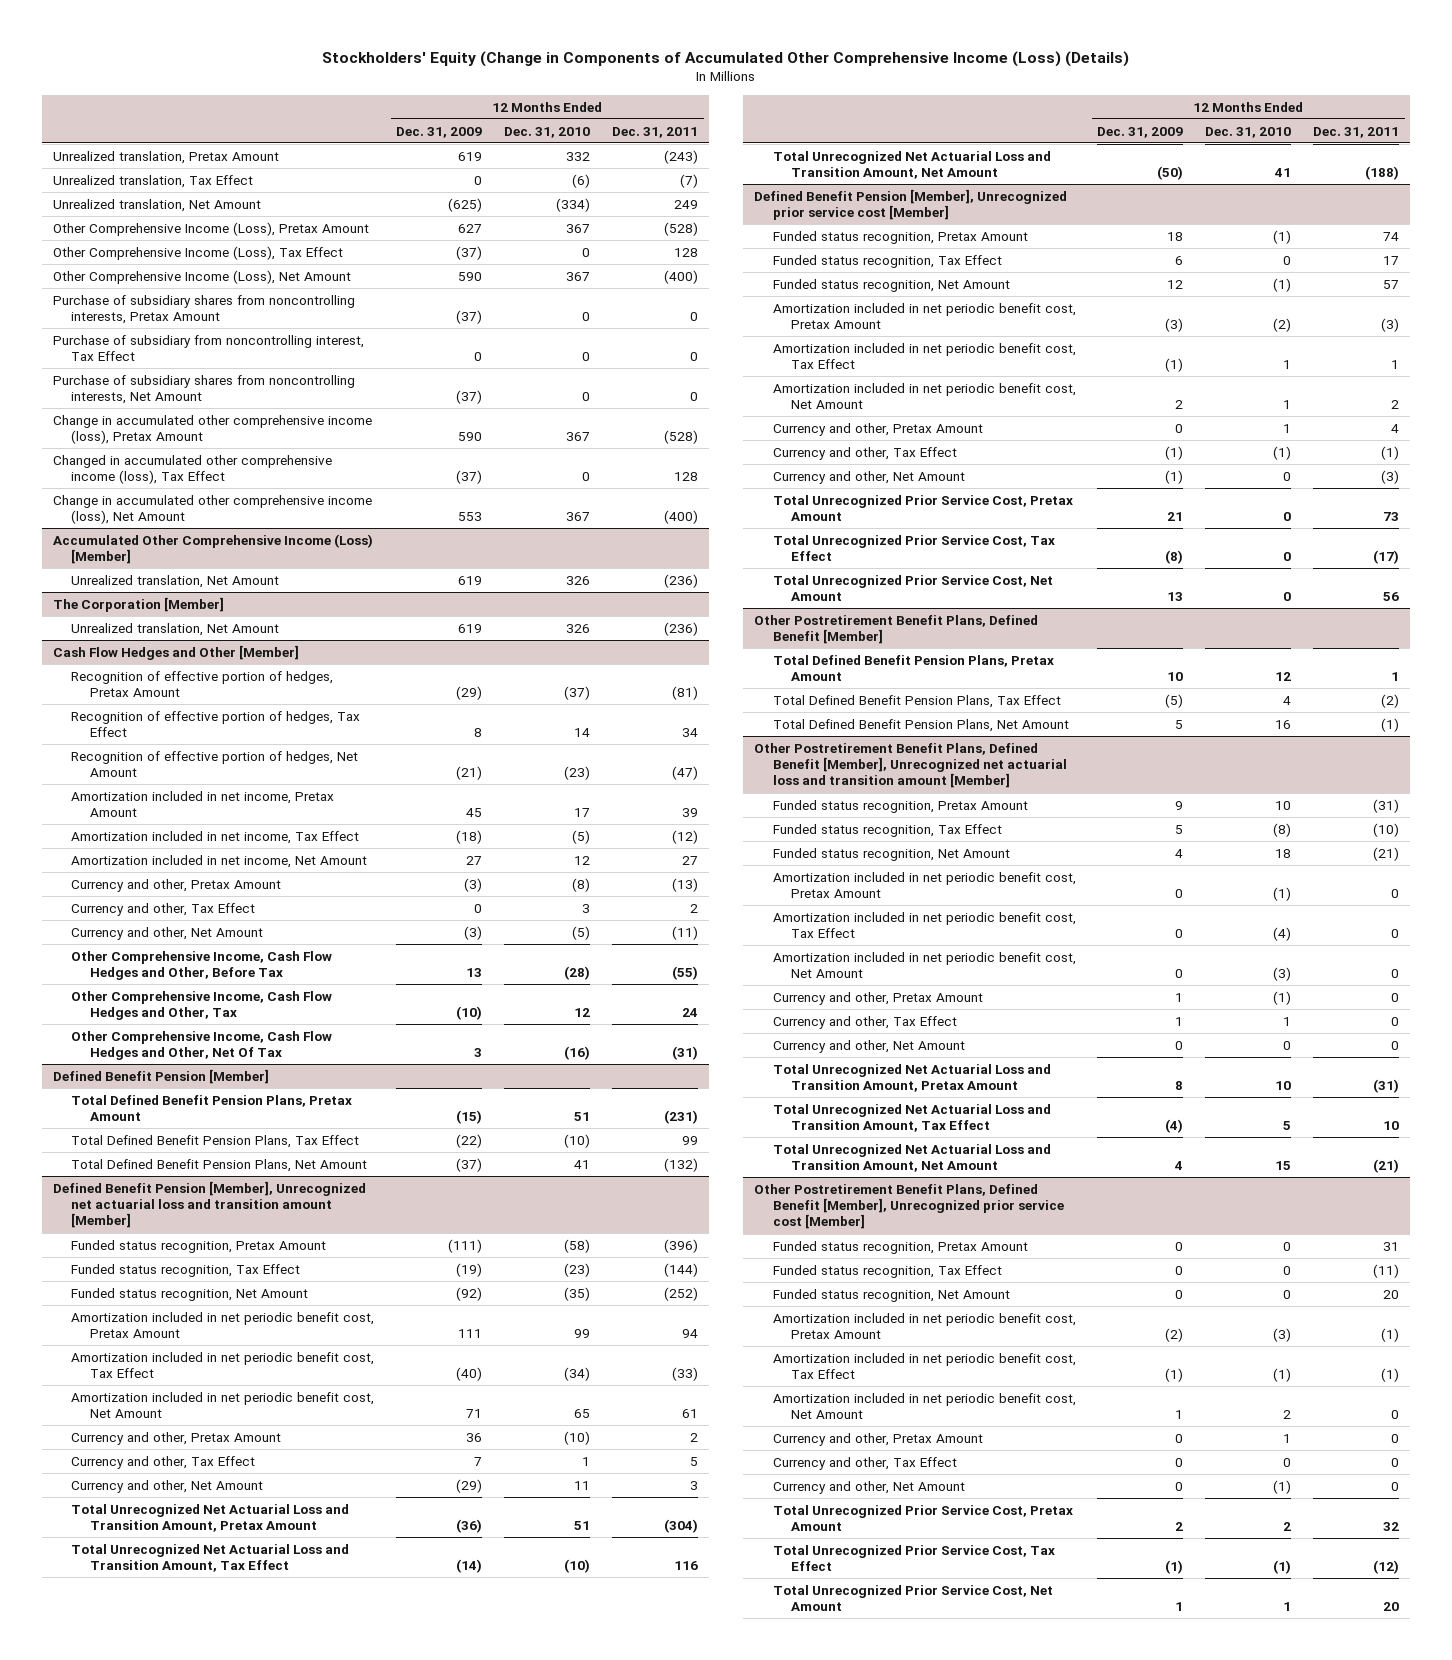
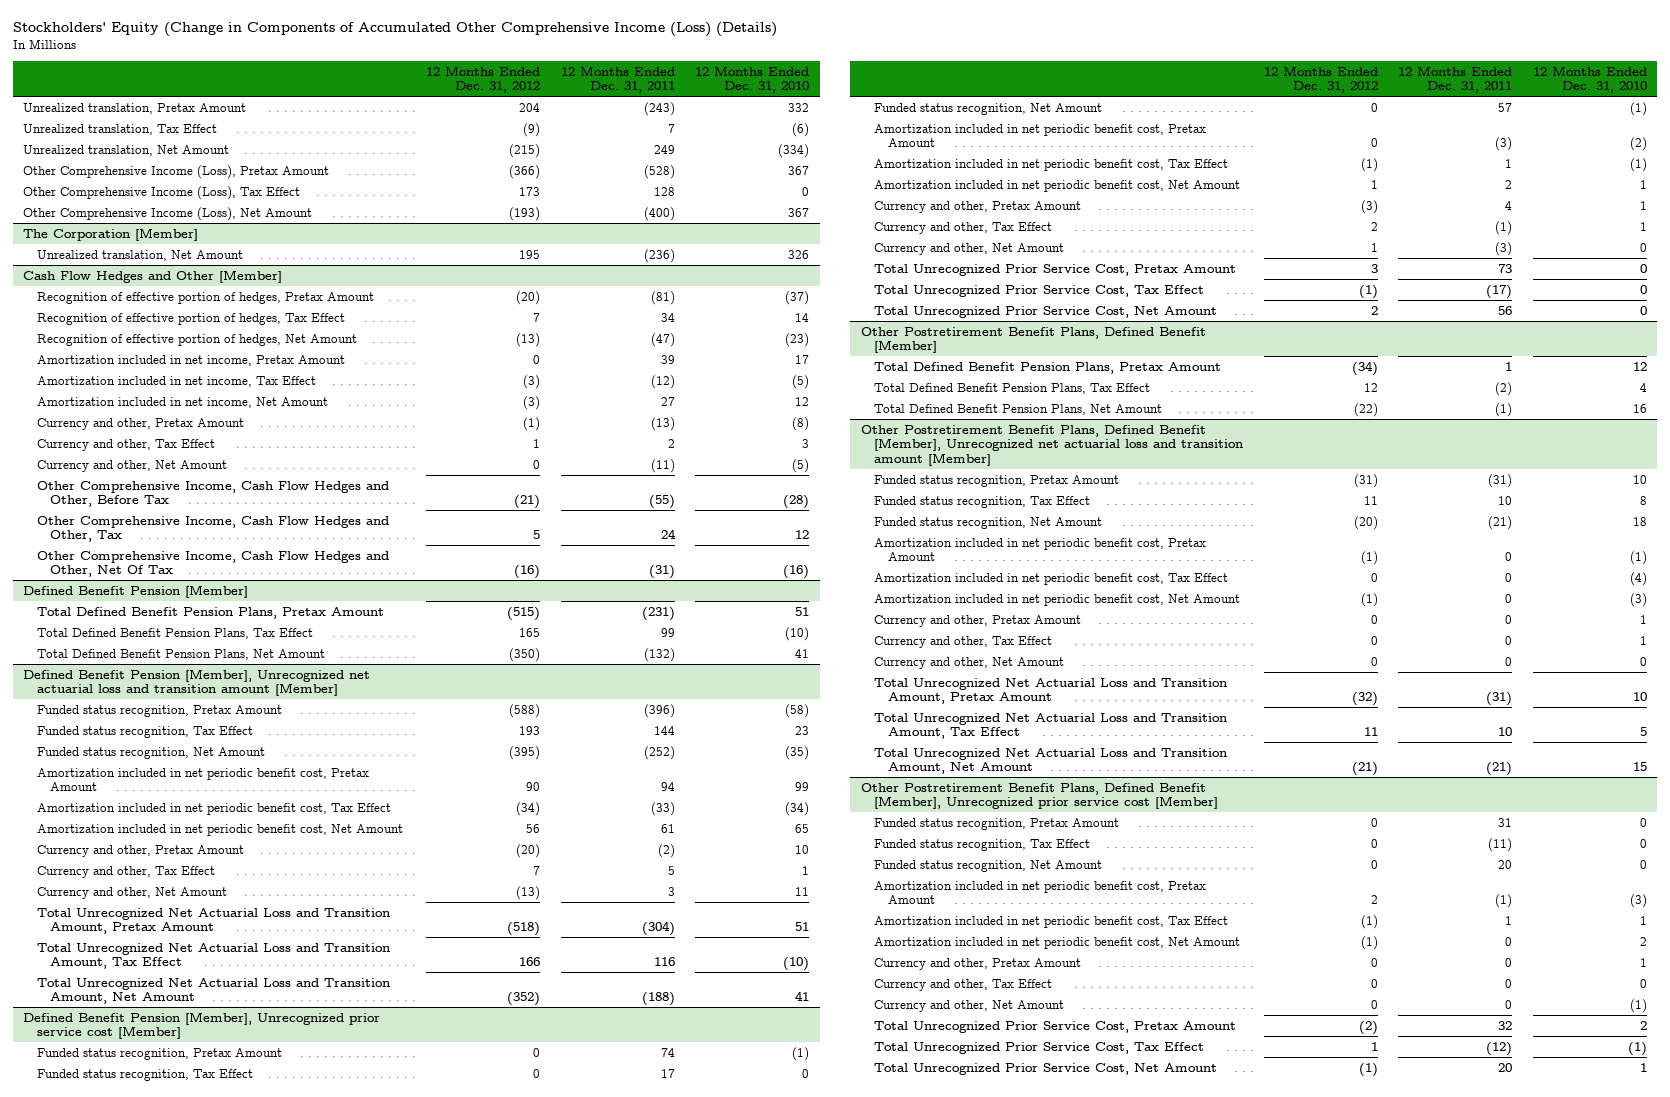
[396,126,483,138] Dec. 31, 2009 -> none
none -> [426,65,541,94] 12 Months Ended Dec. 31, 2012
[680,173,699,188] (7) -> [667,123,675,133] 7
[52,294,355,325] Purchase of subsidiary shares from noncontrolling interests, Pretax Amount -> none
[52,334,364,362] Purchase of subsidiary from noncontrolling interest, Tax Effect -> none
[52,374,355,405] Purchase of subsidiary shares from noncontrolling interests, Net Amount -> none
[52,414,372,445] Change in accumulated other comprehensive income (loss), Pretax Amount -> none
[52,454,332,485] Changed in accumulated other comprehensive income (loss), Tax Effect -> none
[52,494,372,525] Change in accumulated other comprehensive income (loss), Net Amount -> none
[52,533,373,565] Accumulated Other Comprehensive Income (Loss) [Member] -> none
[71,574,280,588] Unrealized translation, Net Amount -> none
[564,1262,591,1277] (23) -> [795,725,810,735] 23
[664,1262,699,1277] (144) -> [653,725,675,735] 144
[564,1430,591,1445] (10) -> [795,844,810,854] 10
[690,1432,699,1442] 2 -> [657,843,675,858] (2)
[1283,360,1292,370] 1 -> [1629,157,1647,172] (1)
[1273,445,1292,460] (1) -> [1639,221,1647,231] 1
[1273,822,1292,837] (8) -> [1639,495,1647,505] 8
[1373,822,1400,837] (10) -> [1498,495,1513,505] 10
[1273,990,1292,1005] (1) -> [1639,614,1647,624] 1
[1273,1368,1292,1383] (1) -> [1639,915,1647,925] 1
[1381,1368,1400,1383] (1) -> [1505,915,1513,925] 1

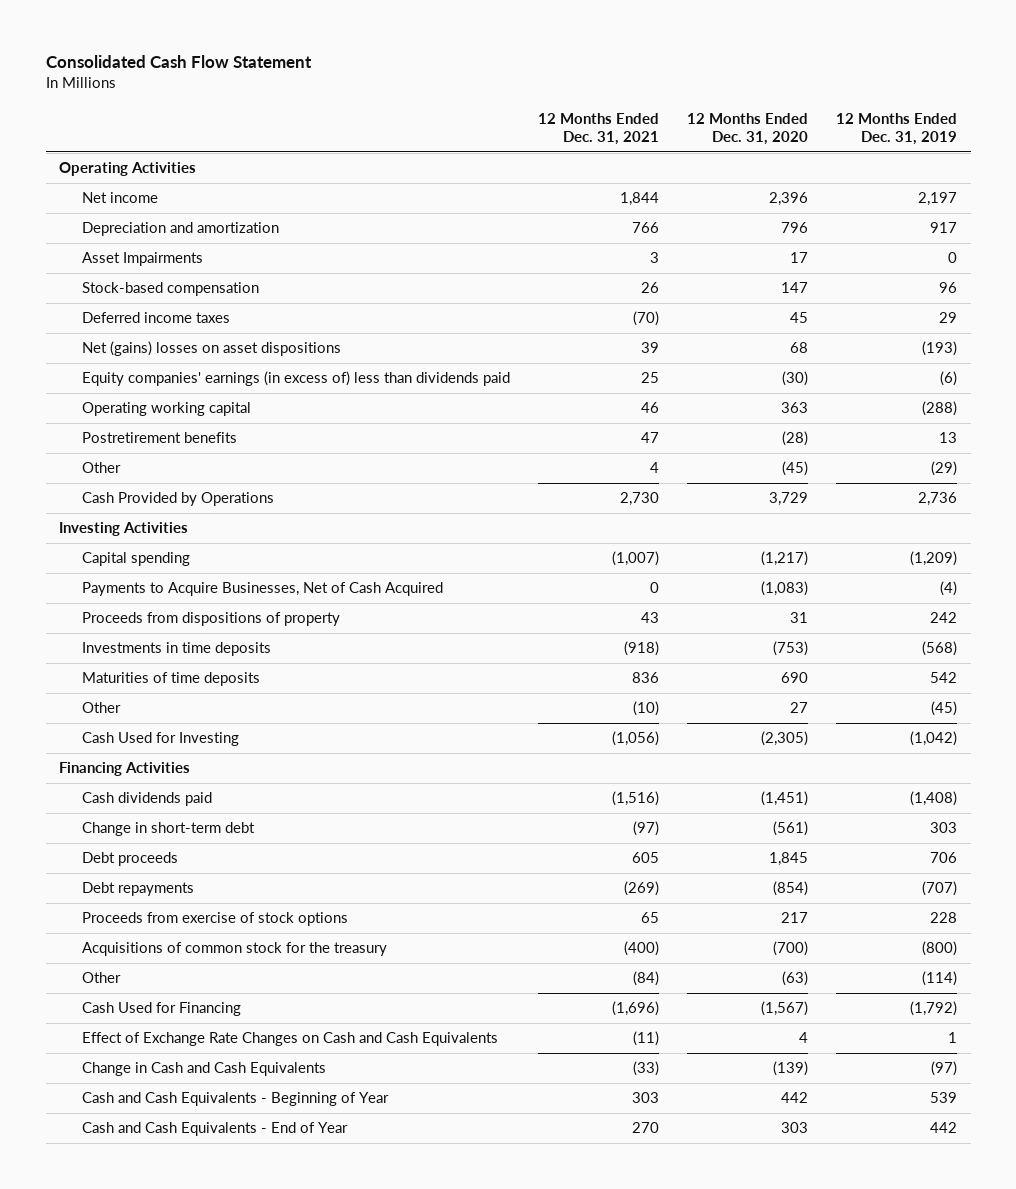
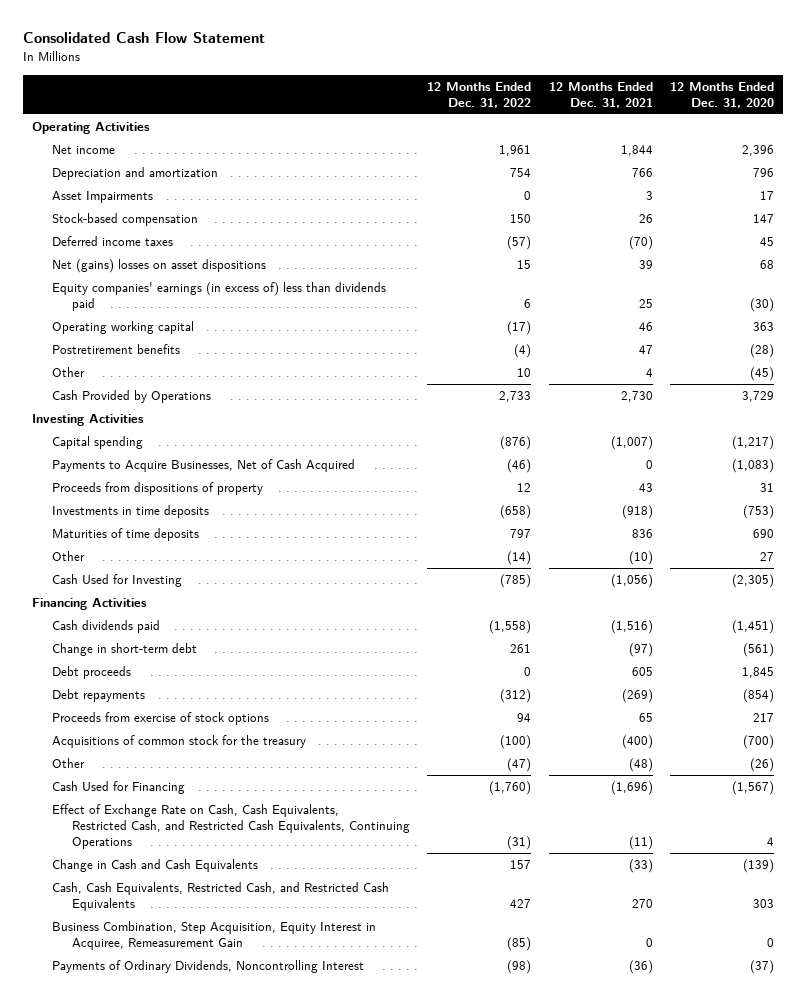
[835,112,957,146] 12 Months Ended Dec. 31, 2019 -> none
none -> [427,81,532,108] 12 Months Ended Dec. 31, 2022
[632,971,659,987] (84) -> [628,758,653,773] (48)
[781,971,808,987] (63) -> [750,758,775,773] (26)
[82,1032,499,1047] Effect of Exchange Rate Changes on Cash and Cash Equivalents -> [51,804,410,849] Effect of Exchange Rate on Cash, Cash Equivalents, Restricted Cash, and Restricted Cash Equivalents, Continuing Operations
[82,1092,390,1107] Cash and Cash Equivalents - Beginning of Year -> none
[82,1122,349,1137] Cash and Cash Equivalents - End of Year -> [51,882,389,912] Cash, Cash Equivalents, Restricted Cash, and Restricted Cash Equivalents
none -> [51,921,376,951] Business Combination, Step Acquisition, Equity Interest in Acquiree, Remeasurement Gain
none -> [51,960,364,974] Payments of Ordinary Dividends, Noncontrolling Interest

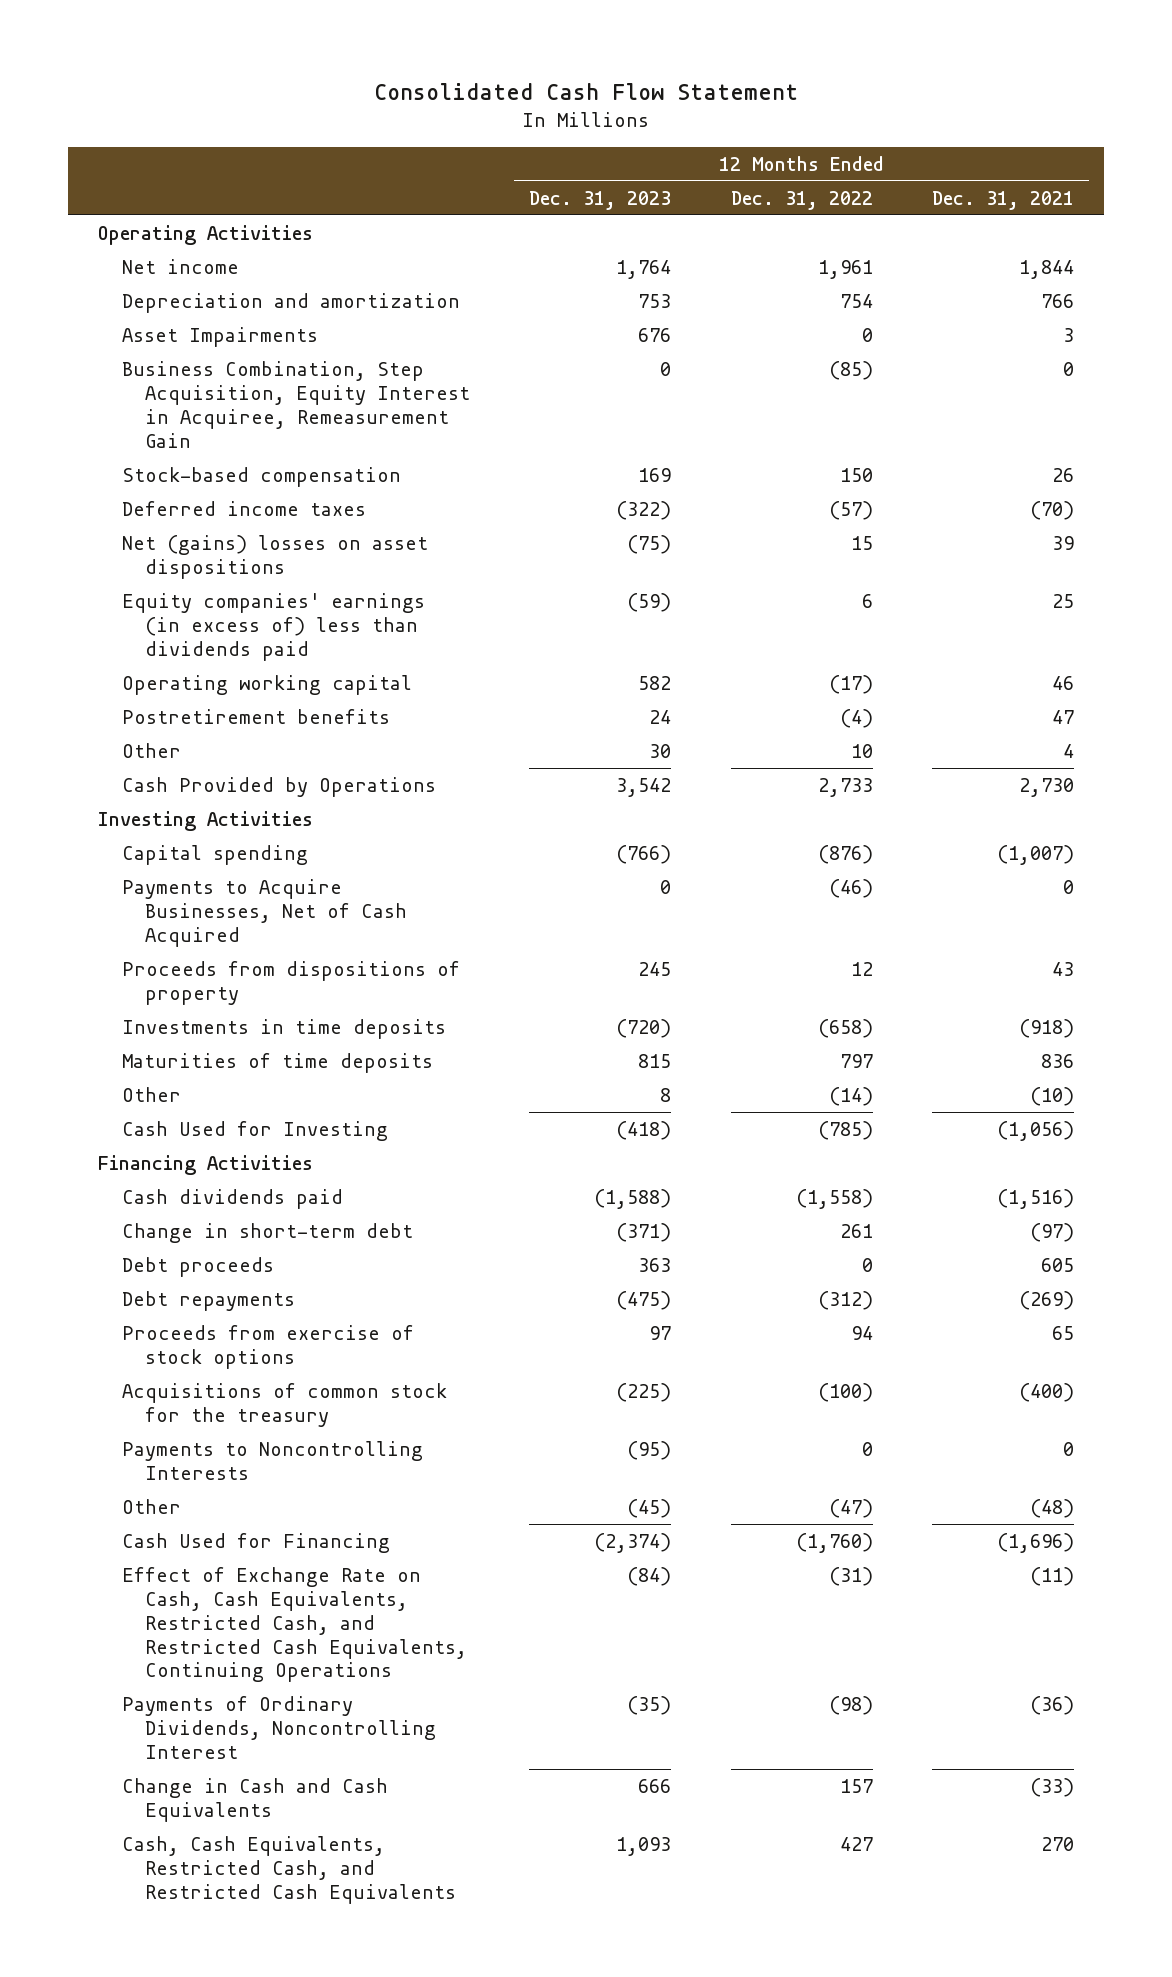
[670,81,775,108] 12 Months Ended Dec. 31, 2020 -> none
none -> [529,190,672,210] Dec. 31, 2023
[51,921,376,951] Business Combination, Step Acquisition, Equity Interest in Acquiree, Remeasurement Gain -> [121,360,470,448] Business Combination, Step Acquisition, Equity Interest in Acquiree, Remeasurement Gain
none -> [121,1440,423,1480] Payments to Noncontrolling Interests
[51,960,364,974] Payments of Ordinary Dividends, Noncontrolling Interest -> [121,1695,436,1759] Payments of Ordinary Dividends, Noncontrolling Interest

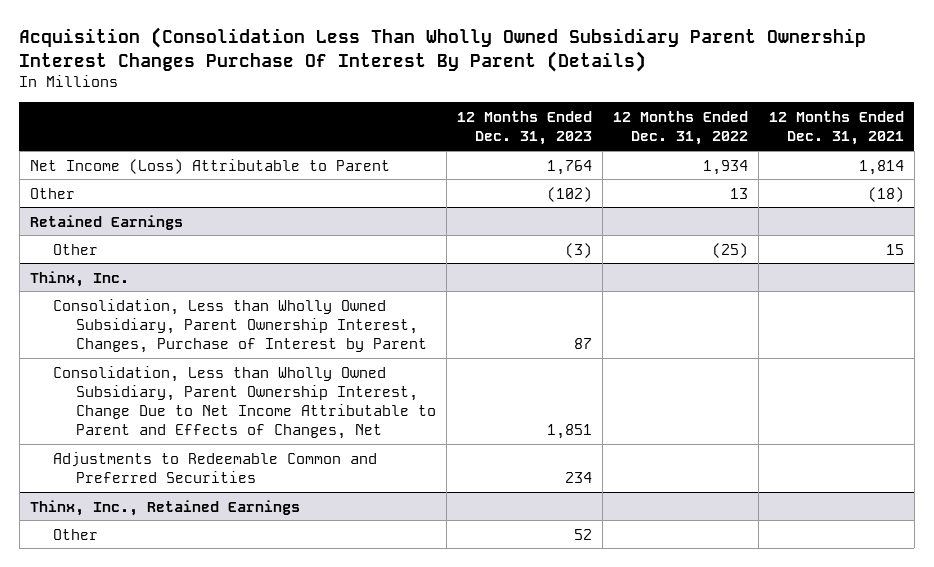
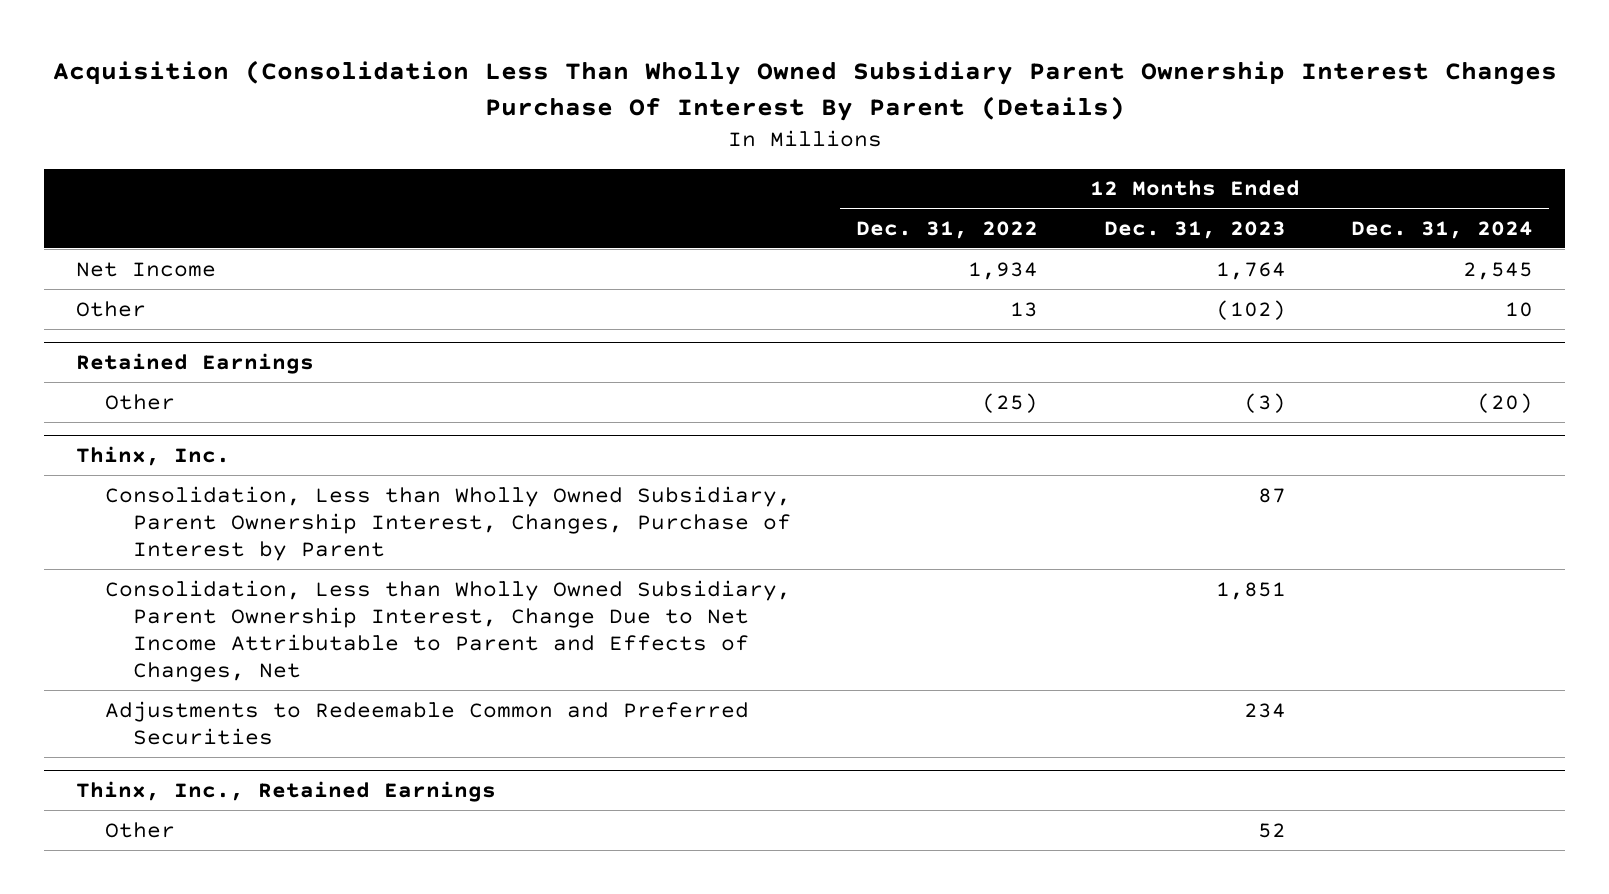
[768,110,904,146] 12 Months Ended Dec. 31, 2021 -> none
none -> [1350,220,1533,239] Dec. 31, 2024
[29,158,390,174] Net Income (Loss) Attributable to Parent -> [76,261,217,277] Net Income

